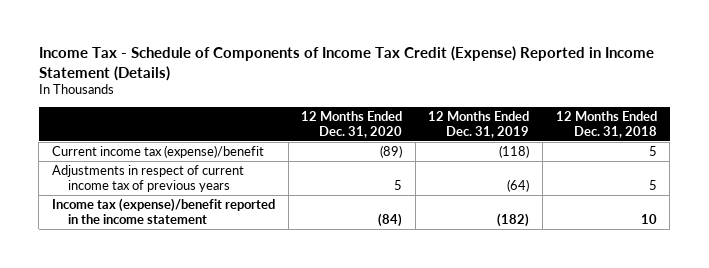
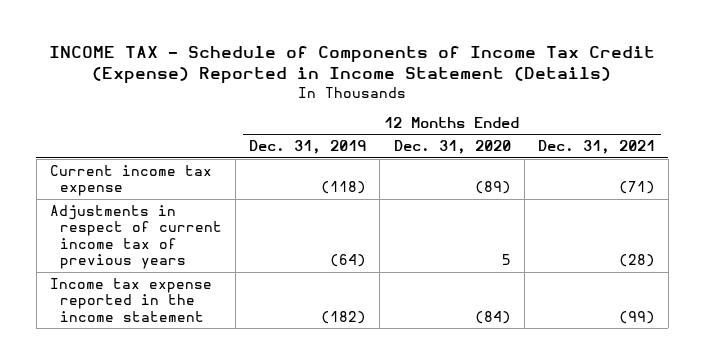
[38,46,654,81] Income Tax - Schedule of Components of Income Tax Credit (Expense) Reported in Income Statement (Details) -> [49,45,656,84] INCOME TAX - Schedule of Components of Income Tax Credit (Expense) Reported in Income Statement (Details)
[555,110,657,139] 12 Months Ended Dec. 31, 2018 -> none
none -> [537,140,655,155] Dec. 31, 2021
[51,144,264,158] Current income tax (expense)/benefit -> [49,164,212,197] Current income tax expense
[51,197,275,225] Income tax (expense)/benefit reported in the income statement -> [49,277,212,322] Income tax expense reported in the income statement

